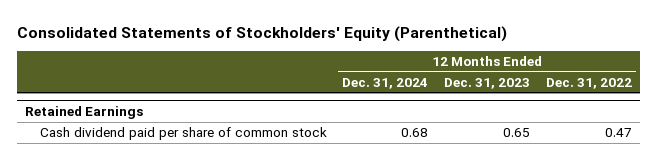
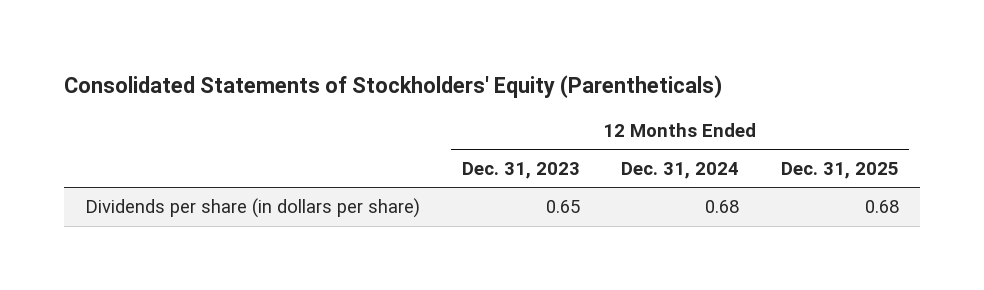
[16,25,507,42] Consolidated Statements of Stockholders' Equity (Parenthetical) -> [64,75,723,99] Consolidated Statements of Stockholders' Equity (Parentheticals)
[545,77,632,89] Dec. 31, 2022 -> none
none -> [780,161,899,179] Dec. 31, 2025
[24,106,143,120] Retained Earnings -> none
[39,127,327,141] Cash dividend paid per share of common stock -> [85,198,421,219] Dividends per share (in dollars per share)

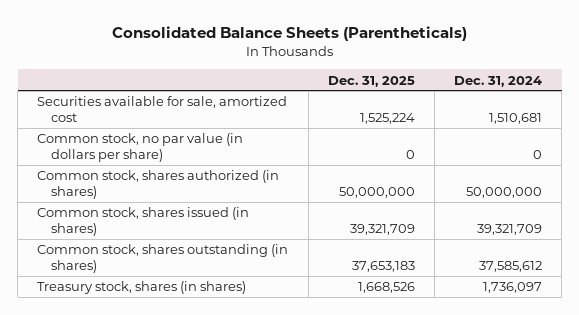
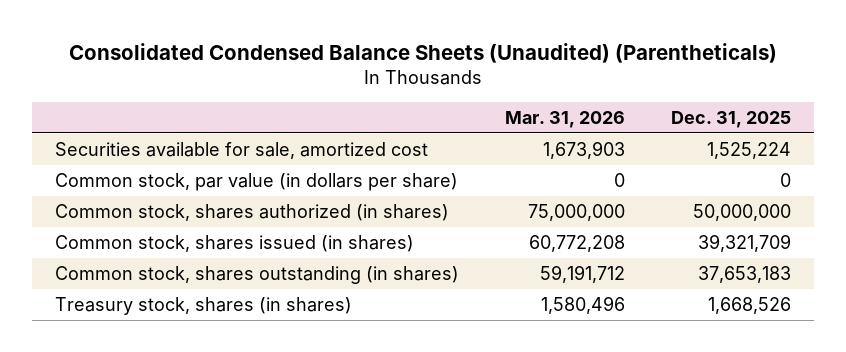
[111,26,467,42] Consolidated Balance Sheets (Parentheticals) -> [68,43,777,64] Consolidated Condensed Balance Sheets (Unaudited) (Parentheticals)
[453,75,542,87] Dec. 31, 2024 -> none
none -> [504,111,625,129] Mar. 31, 2026
[37,133,244,163] Common stock, no par value (in dollars per share) -> [55,173,459,192] Common stock, par value (in dollars per share)

